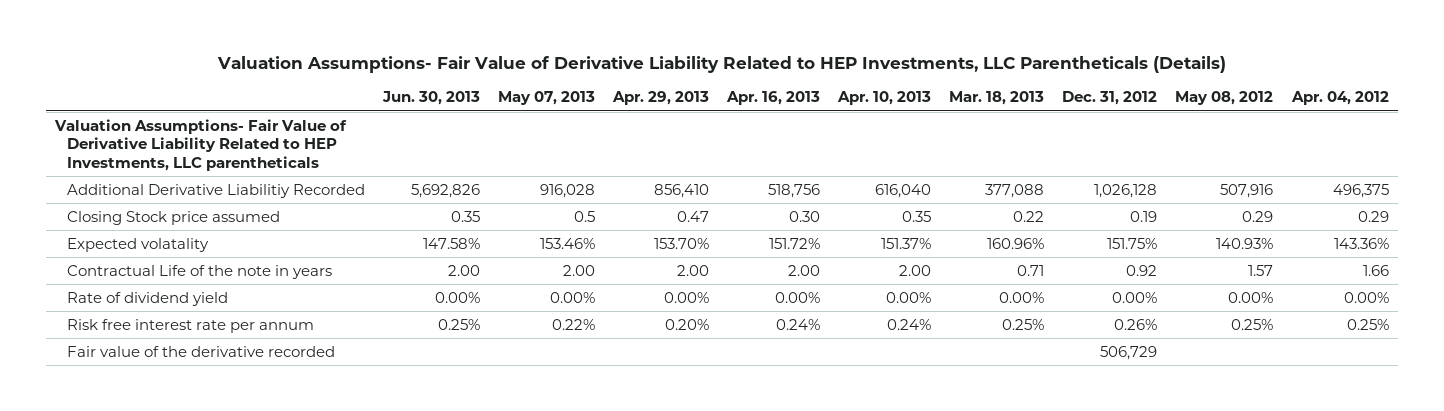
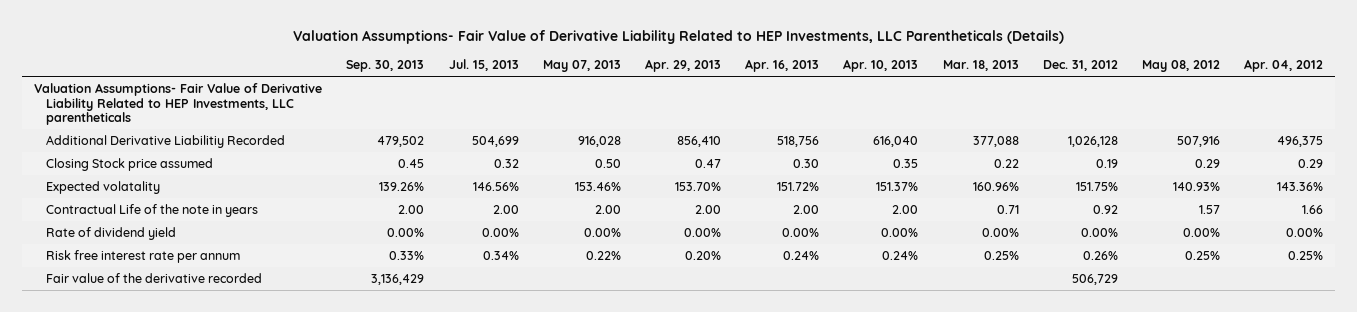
[381,91,480,106] Jun. 30, 2013 -> none
none -> [346,60,425,73] Sep. 30, 2013
none -> [448,59,519,72] Jul. 15, 2013
[573,210,595,222] 0.5 -> [594,158,621,168] 0.50

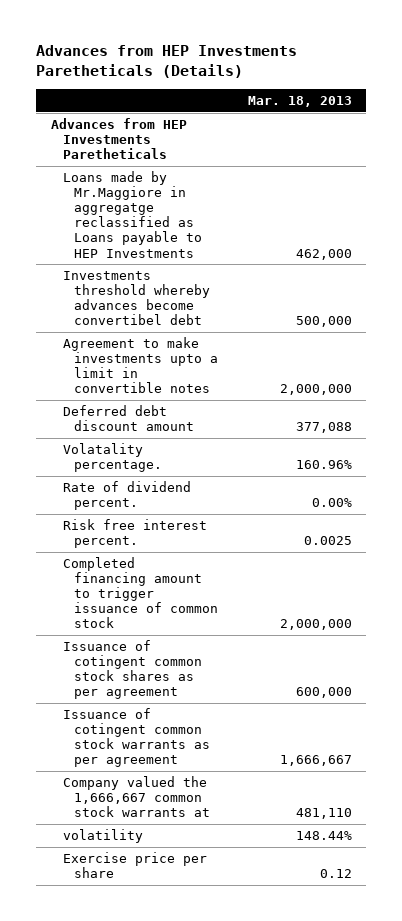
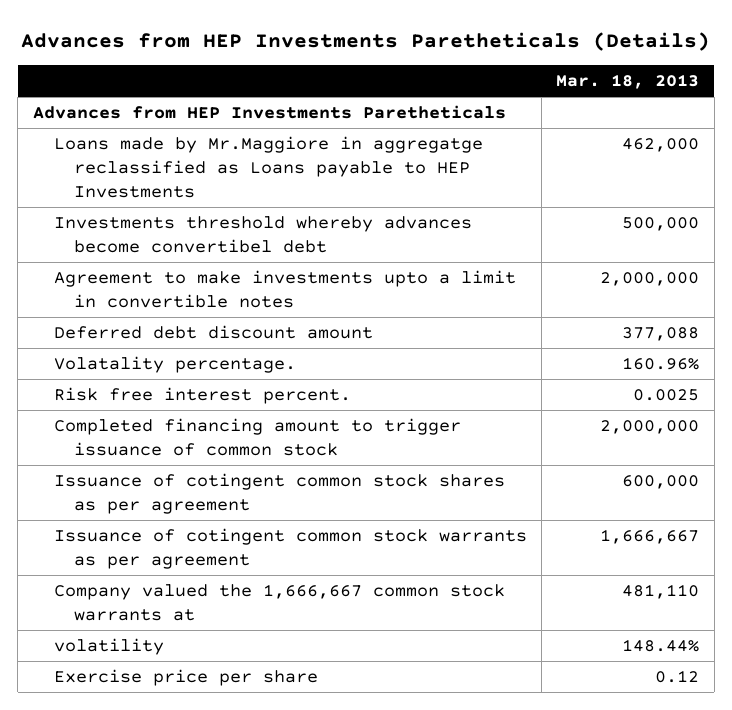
[62,481,191,511] Rate of dividend percent. -> none

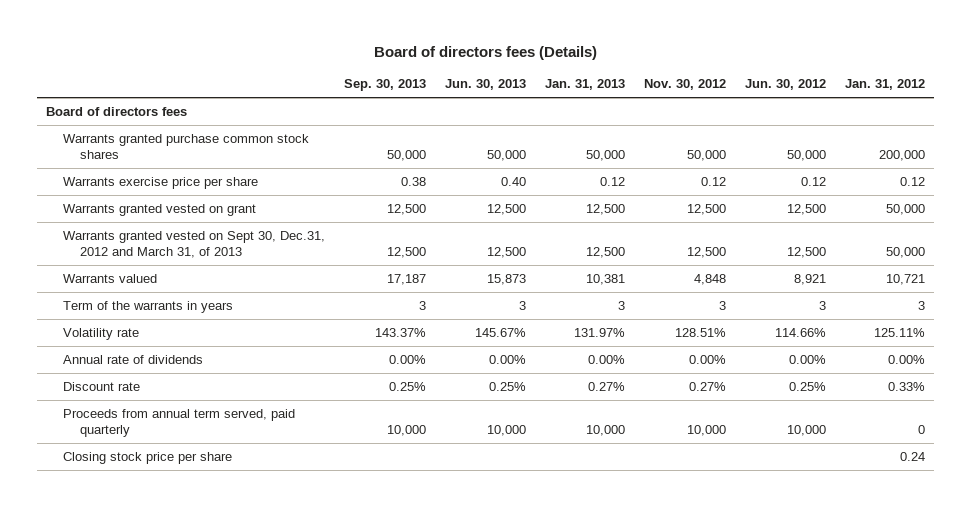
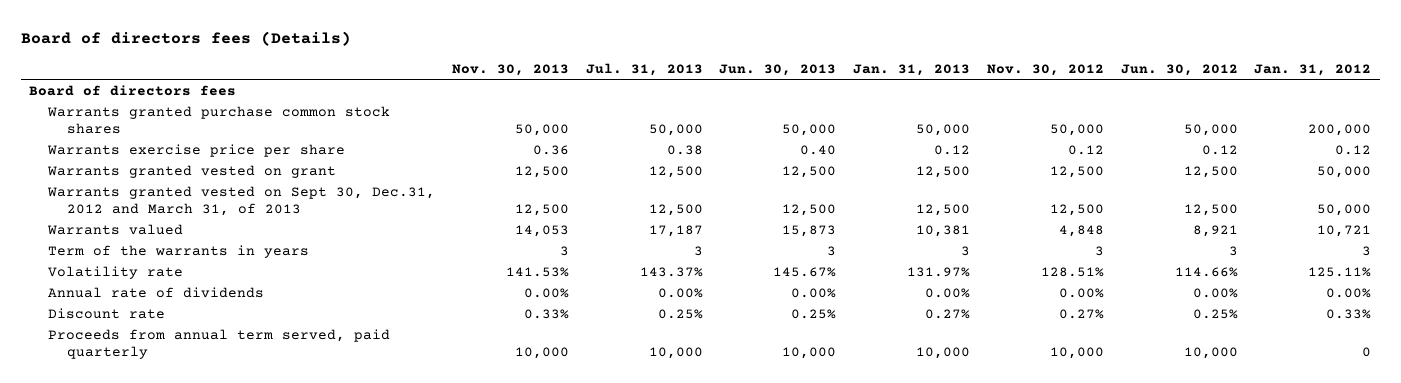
[344,79,427,92] Sep. 30, 2013 -> none
none -> [451,63,569,76] Nov. 30, 2013
none -> [585,62,703,76] Jul. 31, 2013
[63,451,233,464] Closing stock price per share -> none

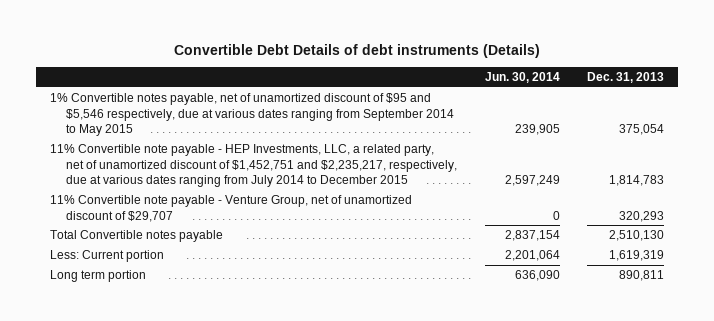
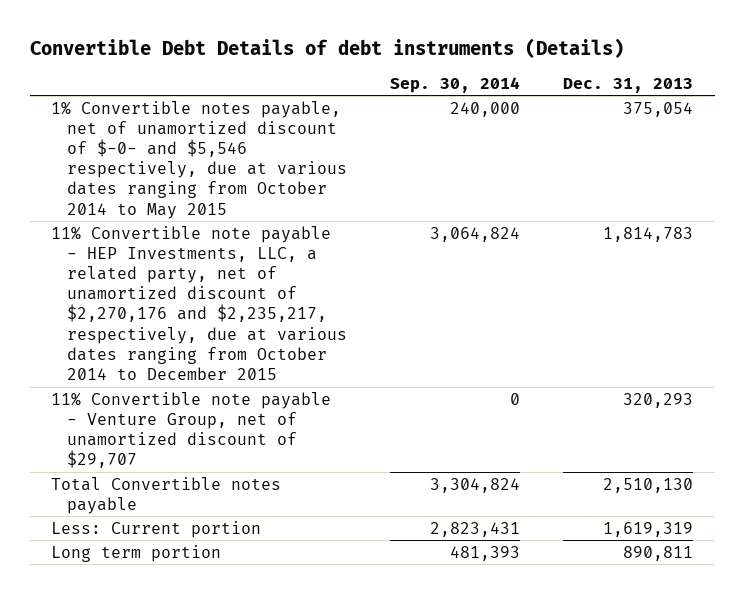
[484,72,560,84] Jun. 30, 2014 -> none
none -> [390,76,521,93] Sep. 30, 2014
[49,92,454,137] 1% Convertible notes payable, net of unamortized discount of $95 and $5,546 respectively, due at various dates ranging from September 2014 to May 2015 -> [51,100,347,219] 1% Convertible notes payable, net of unamortized discount of $-0- and $5,546 respectively, due at various dates ranging from October 2014 to May 2015
[49,143,457,188] 11% Convertible note payable - HEP Investments, LLC, a related party, net of unamortized discount of $1,452,751 and $2,235,217, respectively, due at various dates ranging from July 2014 to December 2015 -> [51,225,347,381] 11% Convertible note payable - HEP Investments, LLC, a related party, net of unamortized discount of $2,270,176 and $2,235,217, respectively, due at various dates ranging from October 2014 to December 2015

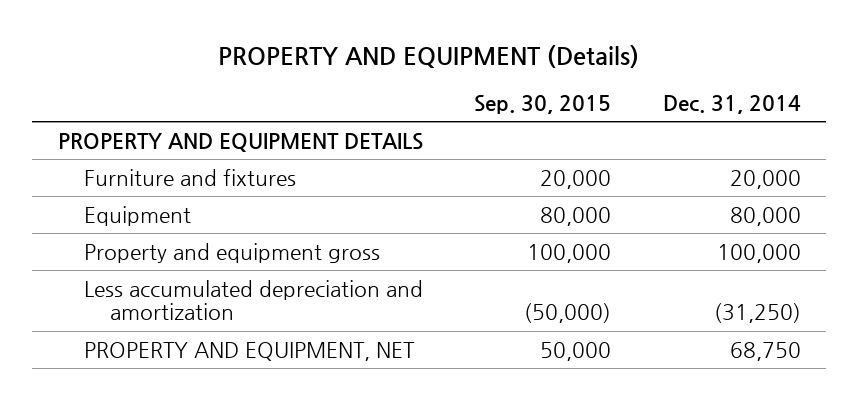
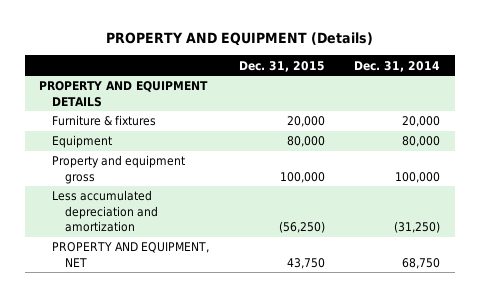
[474,94,612,114] Sep. 30, 2015 -> none
none -> [238,60,325,72] Dec. 31, 2015
[83,168,296,186] Furniture and fixtures -> [51,115,156,127] Furniture & fixtures

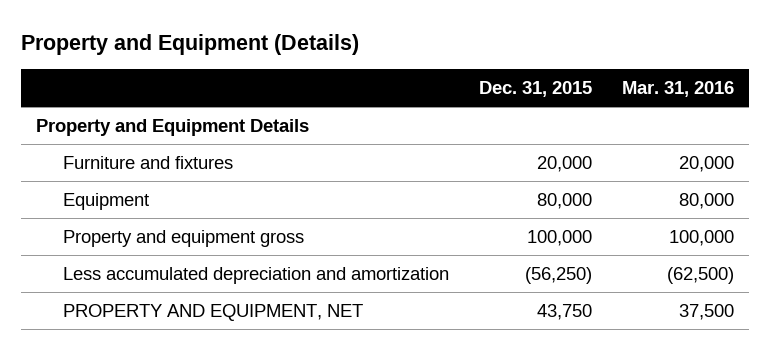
[105,32,373,47] PROPERTY AND EQUIPMENT (Details) -> [21,34,360,56] Property and Equipment (Details)
[354,60,441,72] Dec. 31, 2014 -> none
none -> [621,81,734,98] Mar. 31, 2016
[39,81,209,107] PROPERTY AND EQUIPMENT DETAILS -> [36,119,310,137] Property and Equipment Details
[51,115,156,127] Furniture & fixtures -> [62,156,233,170] Furniture and fixtures

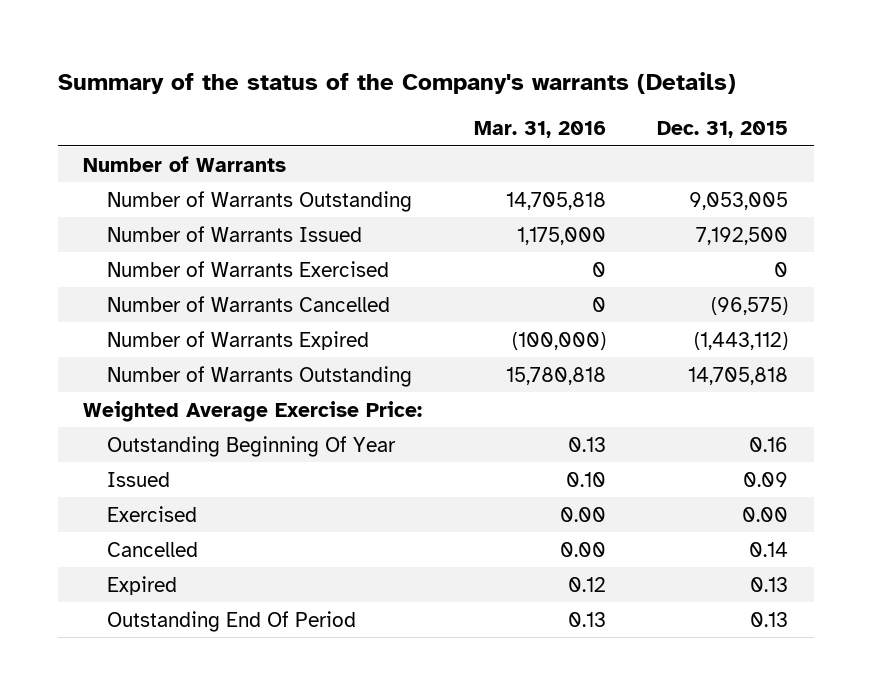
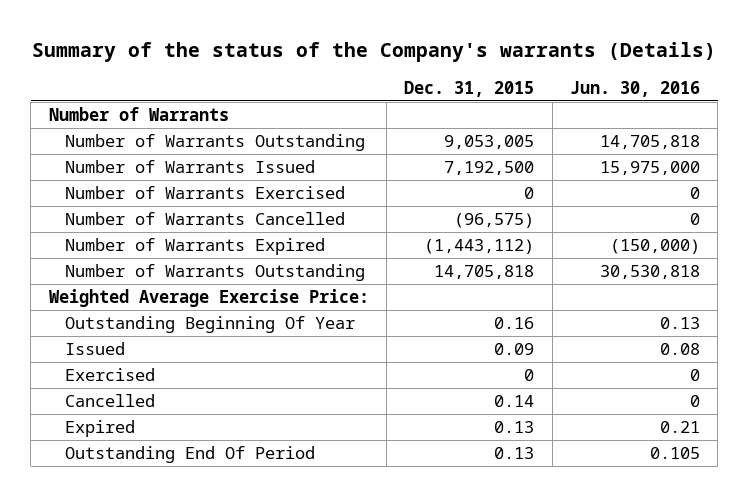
[473,121,606,139] Mar. 31, 2016 -> none
none -> [569,80,700,97] Jun. 30, 2016
[741,506,788,522] 0.00 -> [524,369,535,382] 0

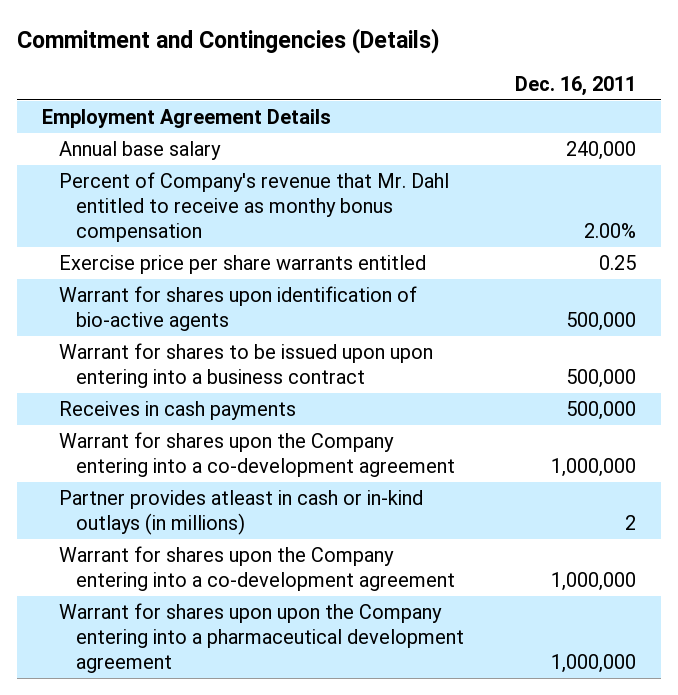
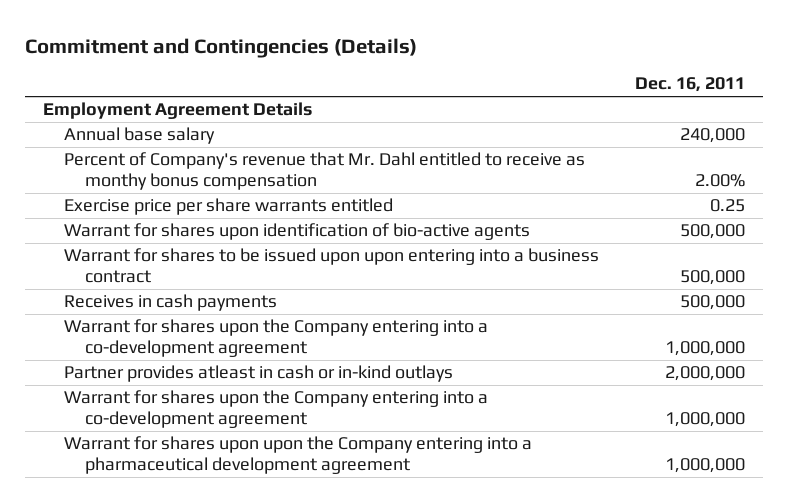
[59,489,424,535] Partner provides atleast in cash or in-kind outlays (in millions) -> [64,365,454,383] Partner provides atleast in cash or in-kind outlays
[624,514,636,530] 2 -> [664,366,745,382] 2,000,000

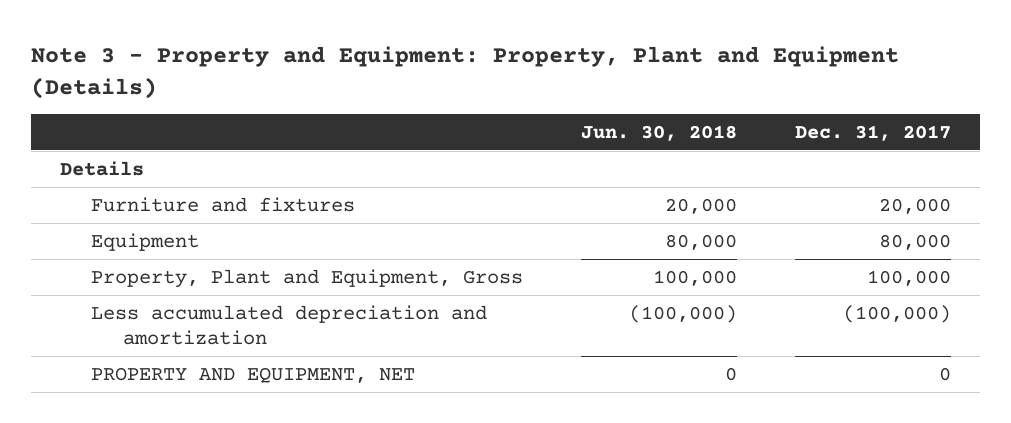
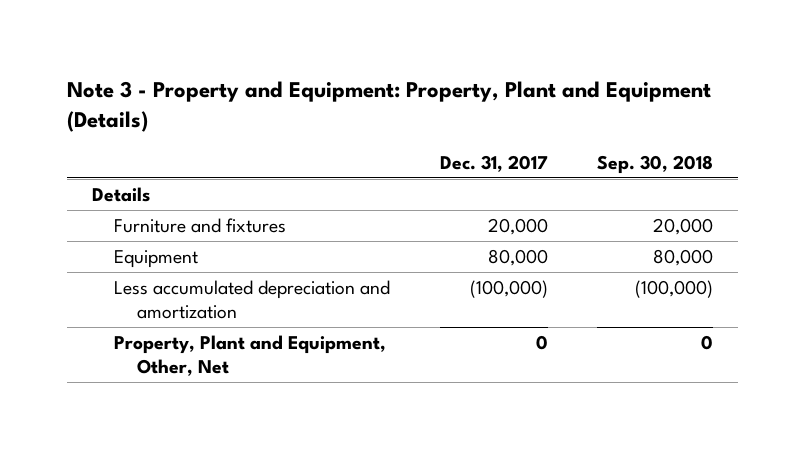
[581,124,738,141] Jun. 30, 2018 -> none
none -> [597,154,714,174] Sep. 30, 2018
[91,268,524,288] Property, Plant and Equipment, Gross -> none
[91,366,416,383] PROPERTY AND EQUIPMENT, NET -> [114,334,387,376] Property, Plant and Equipment, Other, Net

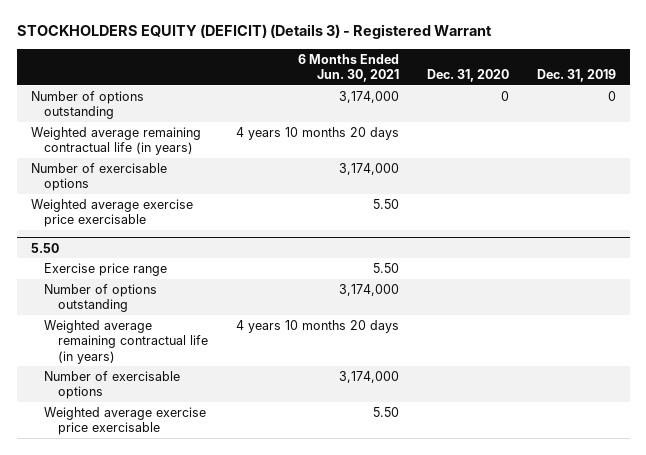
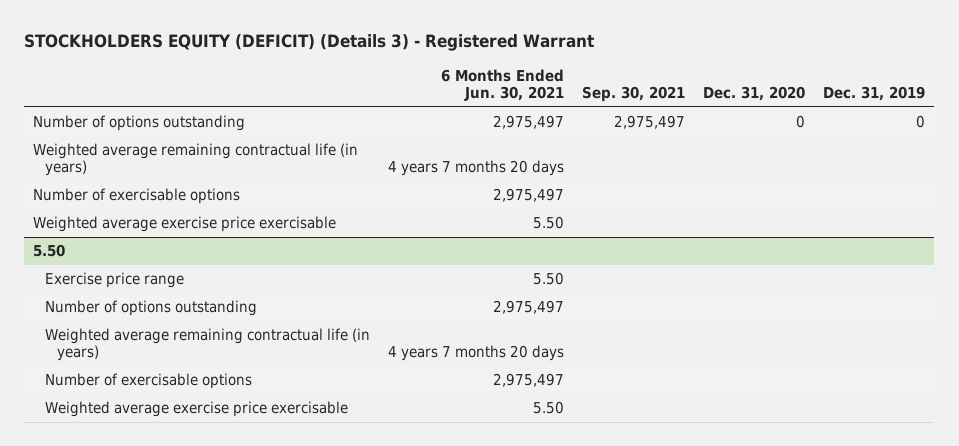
none -> [582,85,686,102] Sep. 30, 2021
[338,90,399,103] 3,174,000 -> [493,115,565,130] 2,975,497
[235,126,399,140] 4 years 10 months 20 days -> [388,160,565,177] 4 years 7 months 20 days
[338,162,399,175] 3,174,000 -> [493,188,565,203] 2,975,497
[338,283,399,296] 3,174,000 -> [493,300,565,315] 2,975,497
[235,319,399,333] 4 years 10 months 20 days -> [388,345,565,362] 4 years 7 months 20 days
[338,370,399,383] 3,174,000 -> [493,373,565,388] 2,975,497

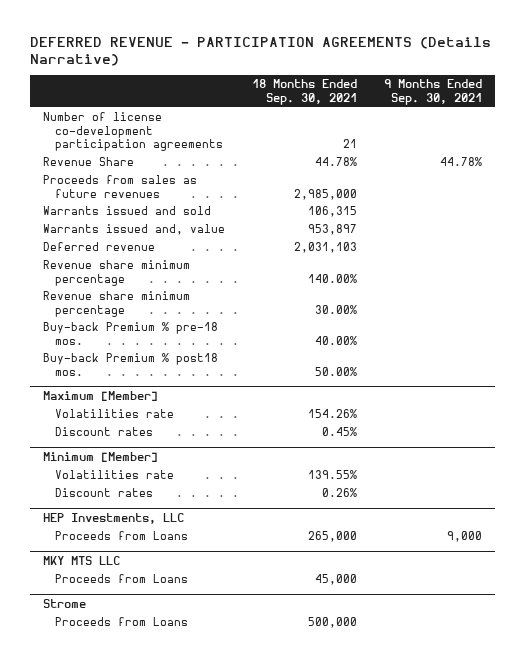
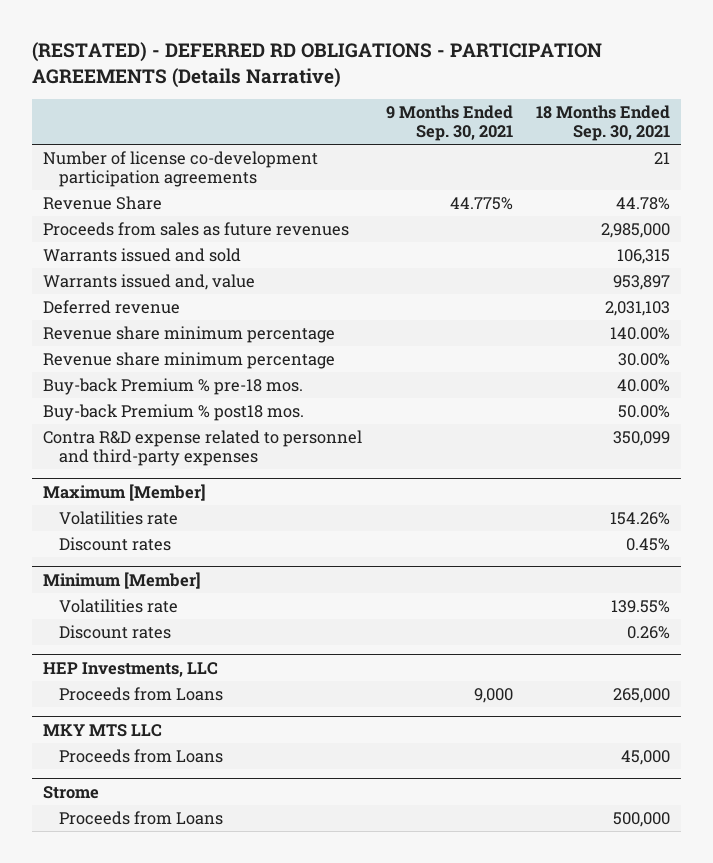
[29,37,491,67] DEFERRED REVENUE - PARTICIPATION AGREEMENTS (Details Narrative) -> [31,42,602,88] (RESTATED) - DEFERRED RD OBLIGATIONS - PARTICIPATION AGREEMENTS (Details Narrative)
[439,157,482,167] 44.78% -> [449,196,513,210] 44.775%
none -> [43,429,363,467] Contra R&D expense related to personnel and third-party expenses

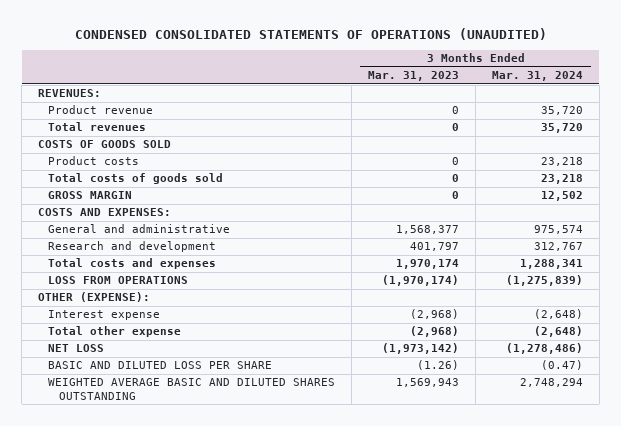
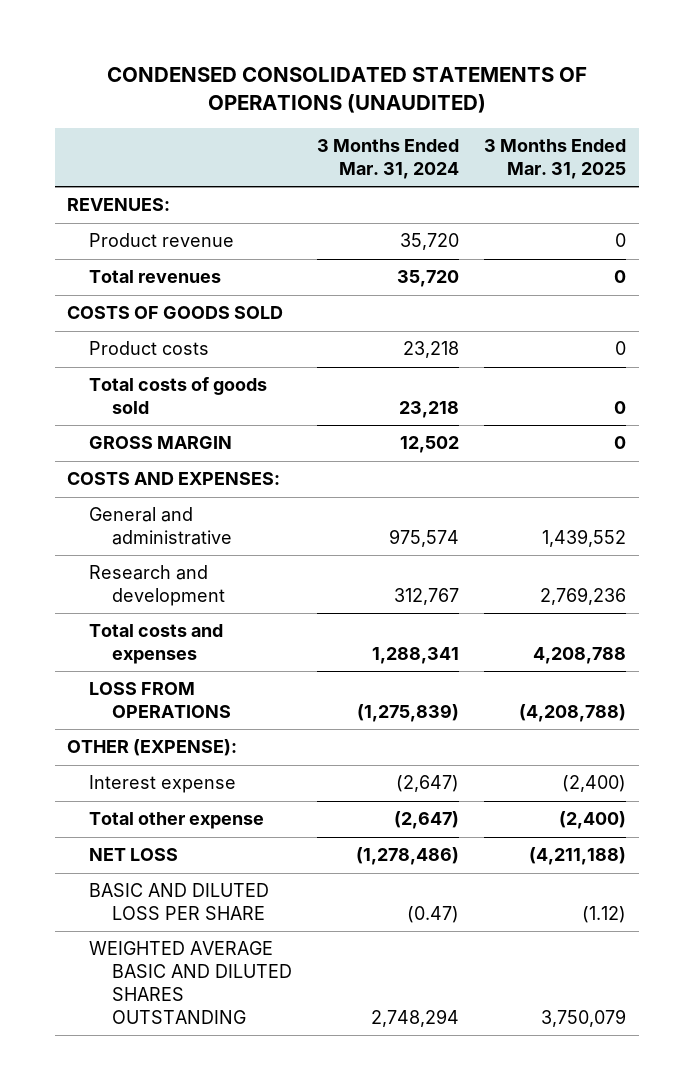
[368,71,460,82] Mar. 31, 2023 -> none
none -> [484,138,627,179] 3 Months Ended Mar. 31, 2025
[534,309,584,320] (2,648) -> [395,775,459,793] (2,647)
[534,326,584,338] (2,648) -> [393,811,459,830] (2,647)

